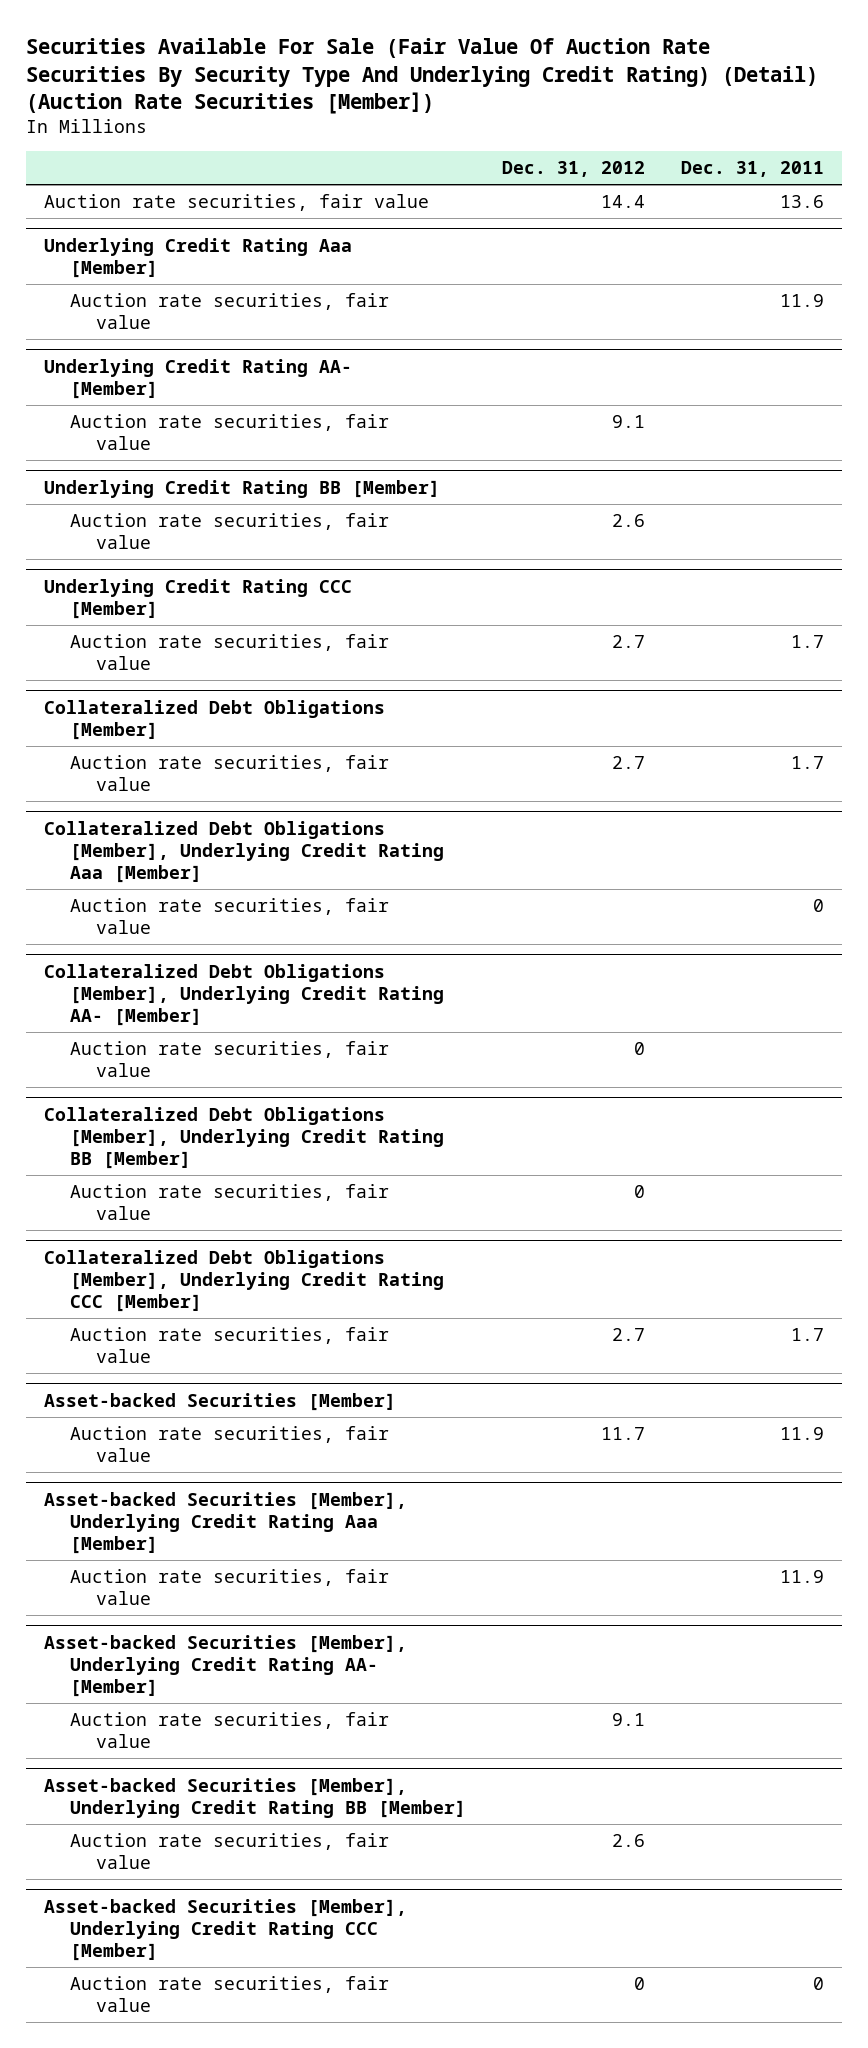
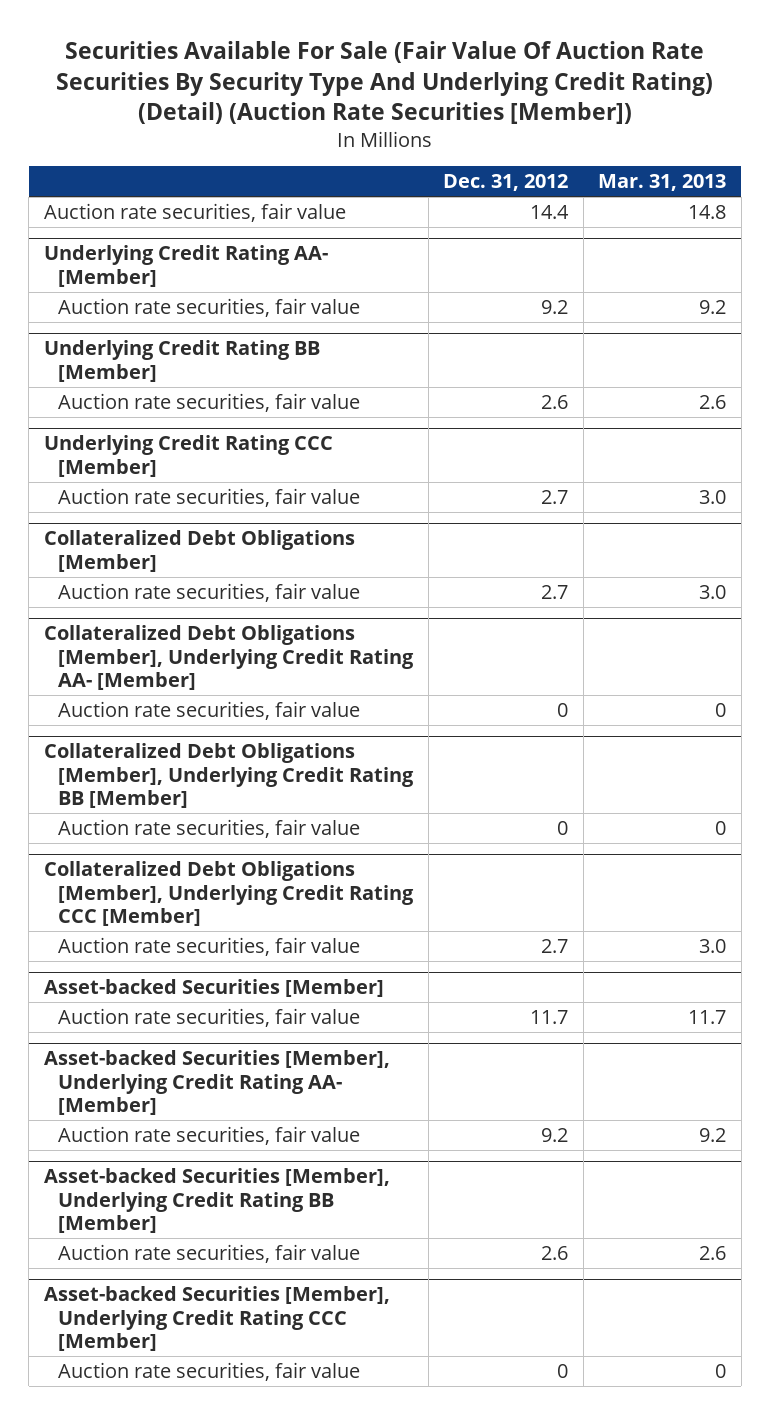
[681,161,825,178] Dec. 31, 2011 -> none
none -> [598,174,727,192] Mar. 31, 2013
[44,237,353,278] Underlying Credit Rating Aaa [Member] -> none
[70,293,390,329] Auction rate securities, fair value -> none
[612,415,646,429] 9.1 -> [541,299,569,314] 9.2
[44,820,445,883] Collateralized Debt Obligations [Member], Underlying Credit Rating Aaa [Member] -> none
[70,898,390,934] Auction rate securities, fair value -> none
[44,1491,408,1554] Asset-backed Securities [Member], Underlying Credit Rating Aaa [Member] -> none
[70,1569,390,1605] Auction rate securities, fair value -> none
[612,1713,646,1727] 9.1 -> [541,1127,569,1142] 9.2

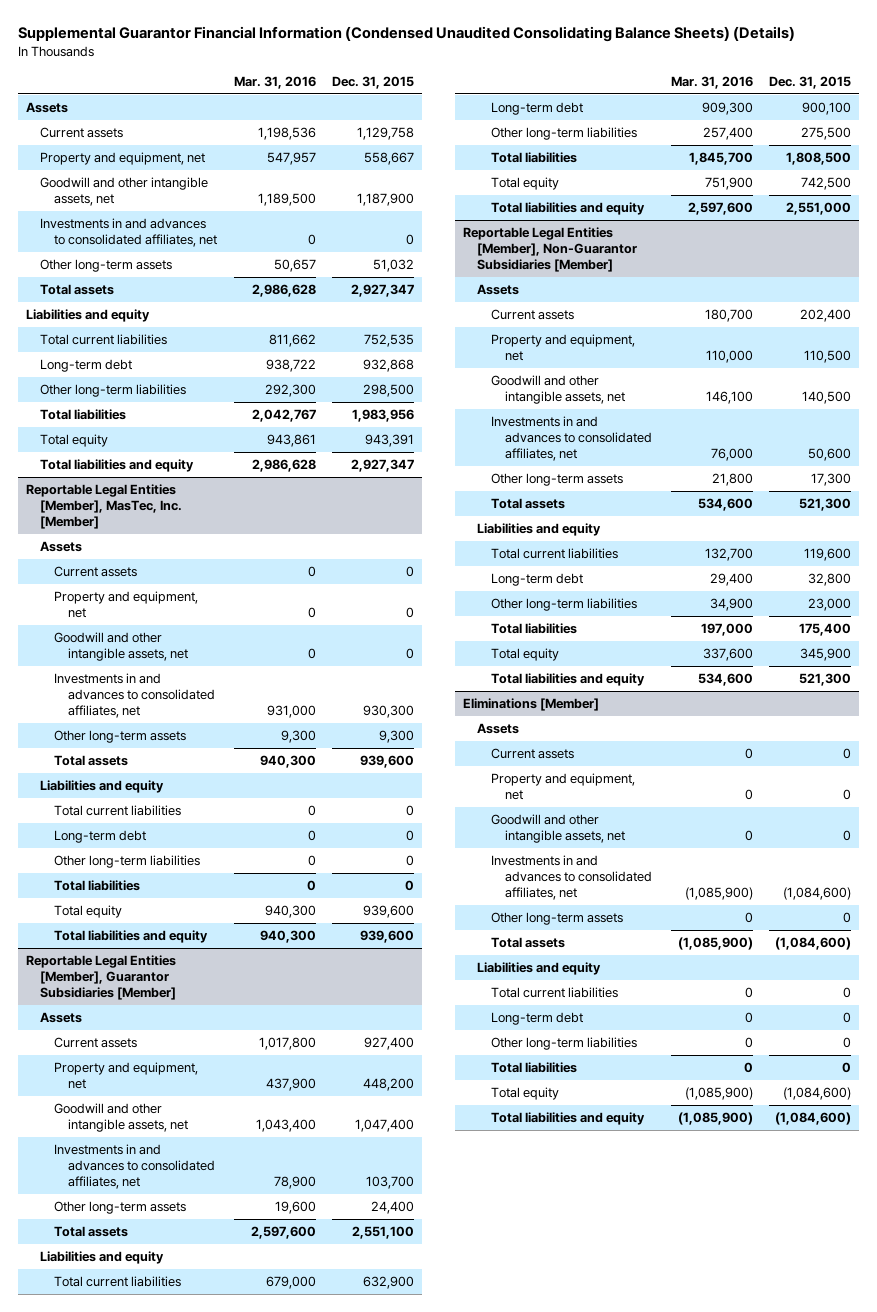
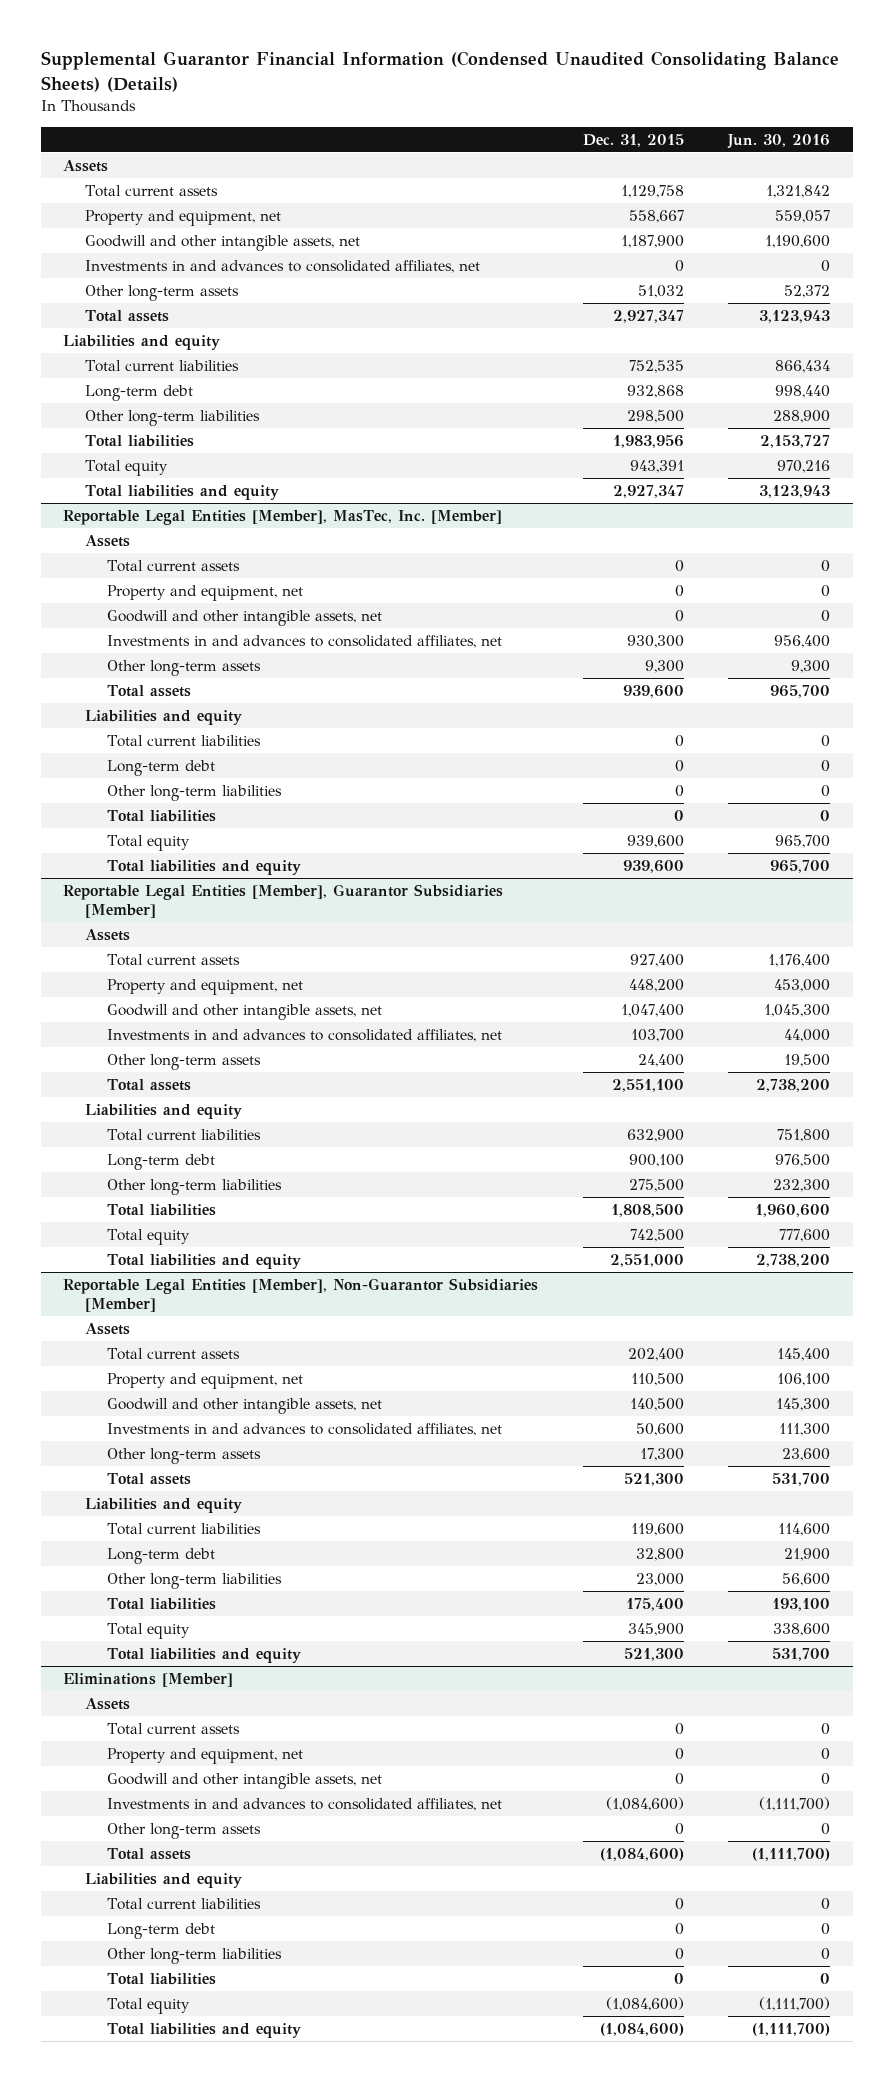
[233,76,316,90] Mar. 31, 2016 -> none
none -> [727,133,831,149] Jun. 30, 2016
[40,127,124,139] Current assets -> [84,184,218,197] Total current assets
[54,566,138,578] Current assets -> [106,559,240,572] Total current assets
[54,1037,138,1049] Current assets -> [106,953,240,966] Total current assets
[491,309,575,321] Current assets -> [106,1347,240,1360] Total current assets
[491,748,575,760] Current assets -> [106,1722,240,1735] Total current assets

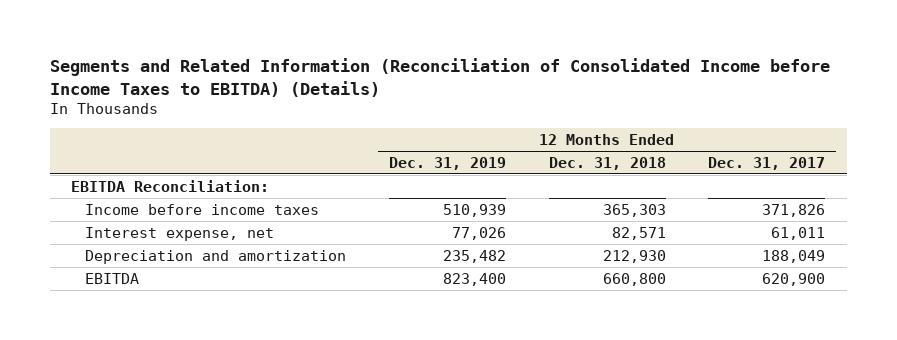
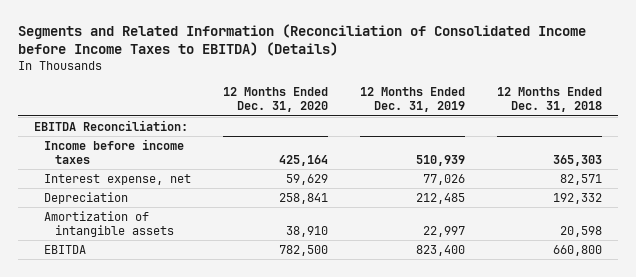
[708,156,826,170] Dec. 31, 2017 -> none
none -> [223,86,329,113] 12 Months Ended Dec. 31, 2020
[85,249,347,264] Depreciation and amortization -> none
none -> [44,191,129,204] Depreciation
none -> [44,210,174,238] Amortization of intangible assets

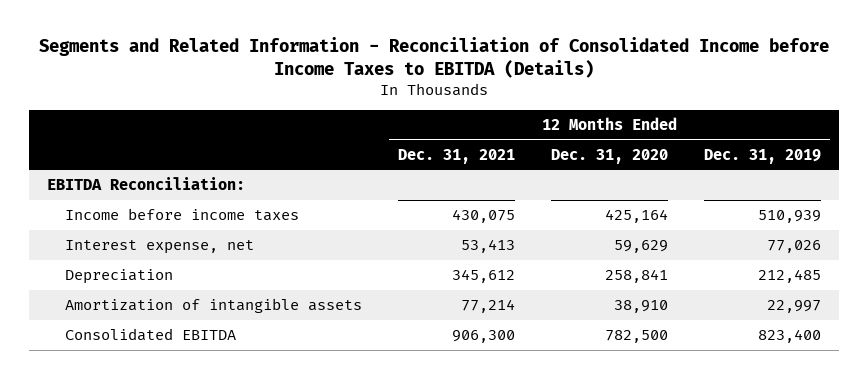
[18,24,587,57] Segments and Related Information (Reconciliation of Consolidated Income before Income Taxes to EBITDA) (Details) -> [39,36,830,78] Segments and Related Information - Reconciliation of Consolidated Income before Income Taxes to EBITDA (Details)
[496,86,602,113] 12 Months Ended Dec. 31, 2018 -> none
none -> [398,148,516,164] Dec. 31, 2021
[44,244,87,254] EBITDA -> [65,328,237,342] Consolidated EBITDA

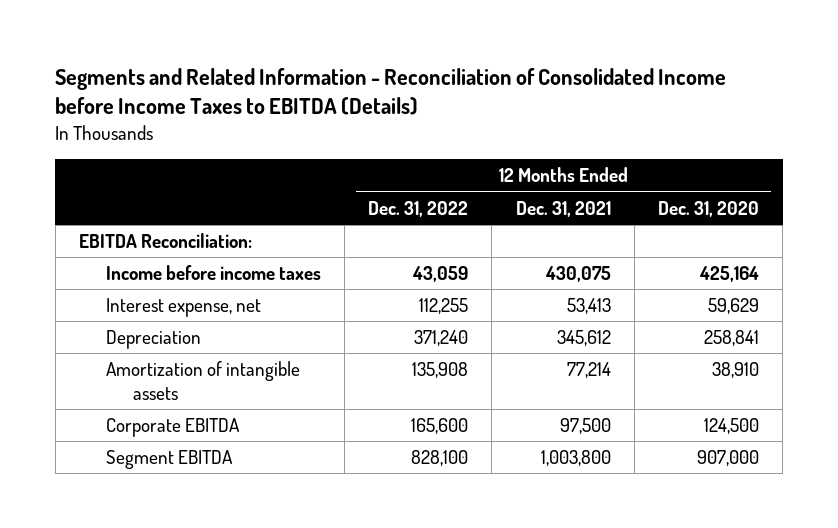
[704,148,822,164] Dec. 31, 2019 -> none
none -> [368,200,469,217] Dec. 31, 2022
none -> [105,418,240,438] Corporate EBITDA
[65,328,237,342] Consolidated EBITDA -> [105,450,233,470] Segment EBITDA
[452,330,516,344] 906,300 -> [540,450,611,467] 1,003,800
[605,330,669,344] 782,500 -> [696,450,759,467] 907,000

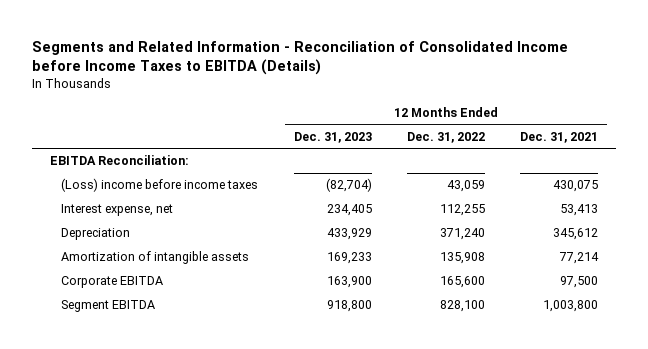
[657,200,759,217] Dec. 31, 2020 -> none
none -> [293,132,372,144] Dec. 31, 2023
[105,265,321,281] Income before income taxes -> [61,178,259,193] (Loss) income before income taxes

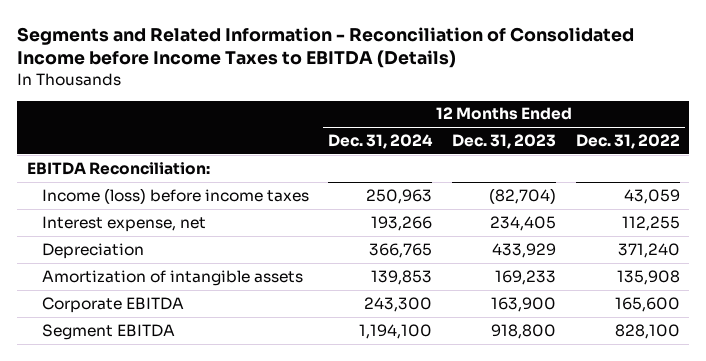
[520,132,599,144] Dec. 31, 2021 -> none
none -> [328,133,434,149] Dec. 31, 2024
[61,178,259,193] (Loss) income before income taxes -> [41,187,309,204] Income (loss) before income taxes

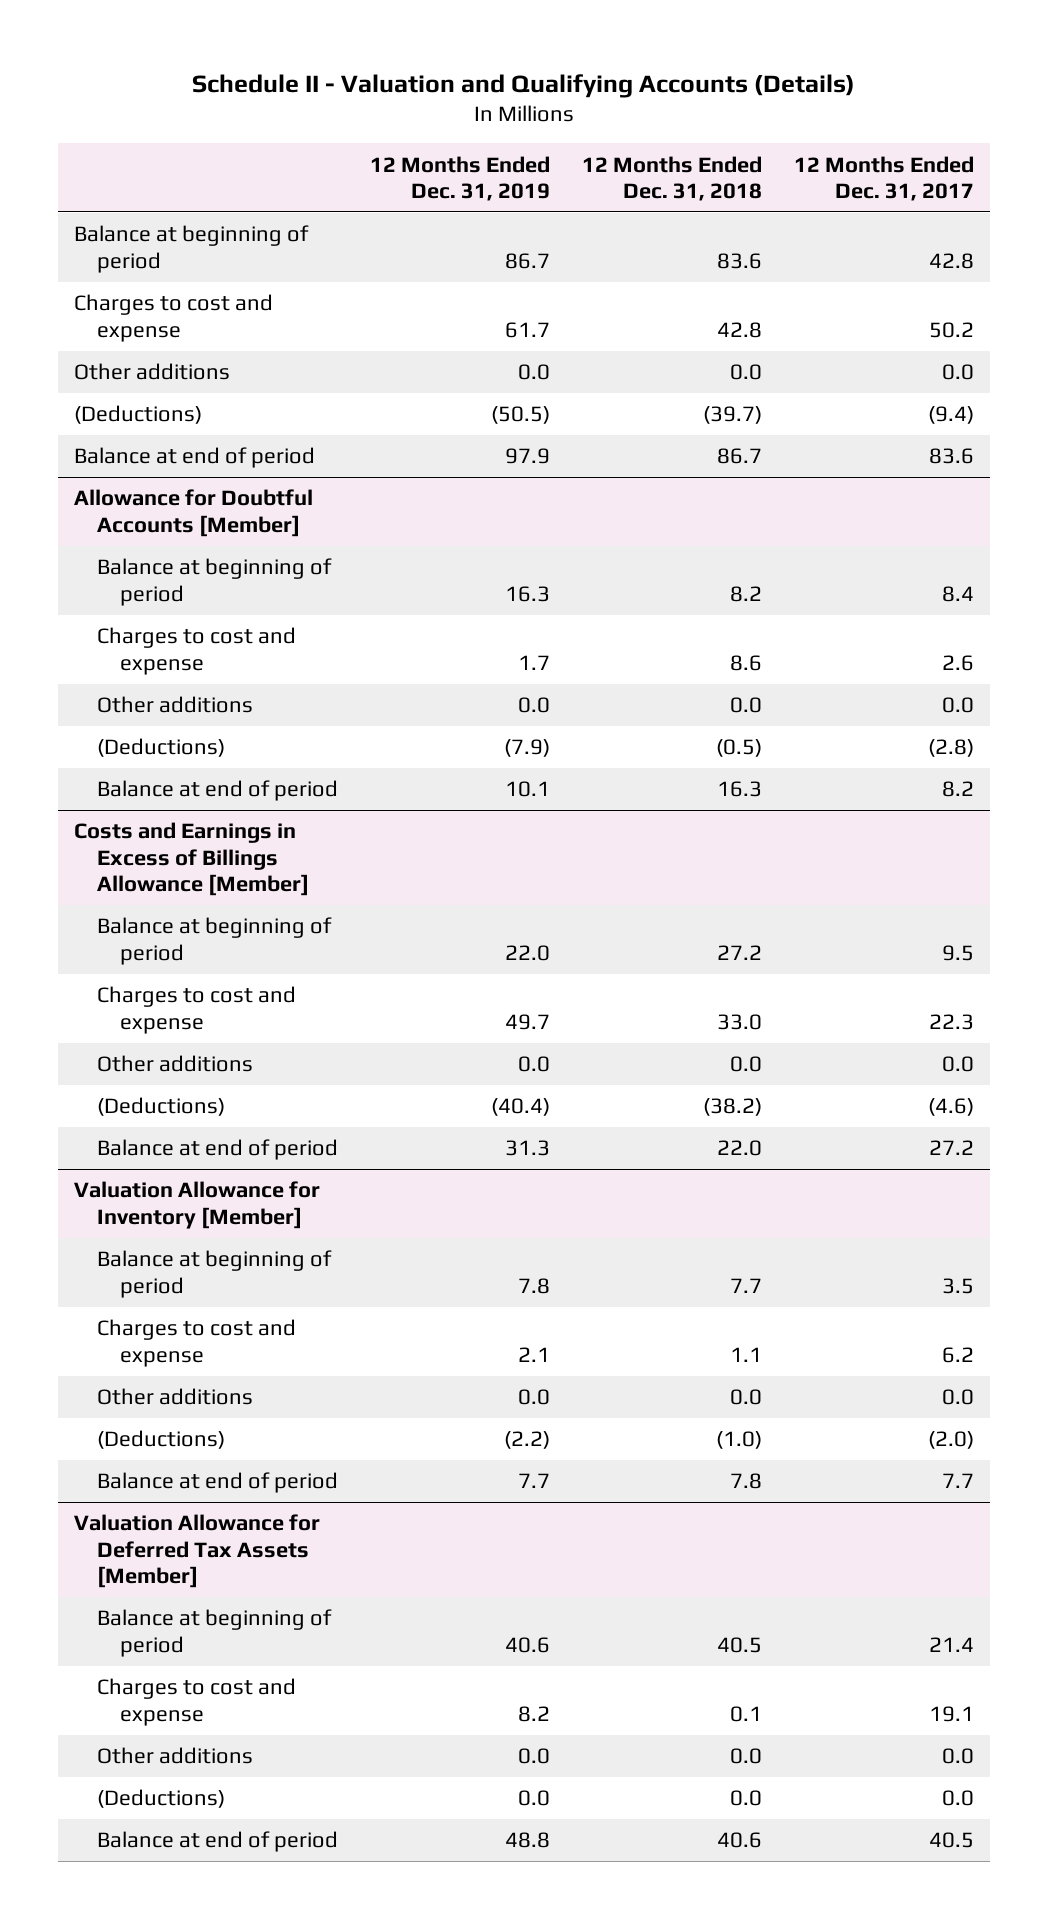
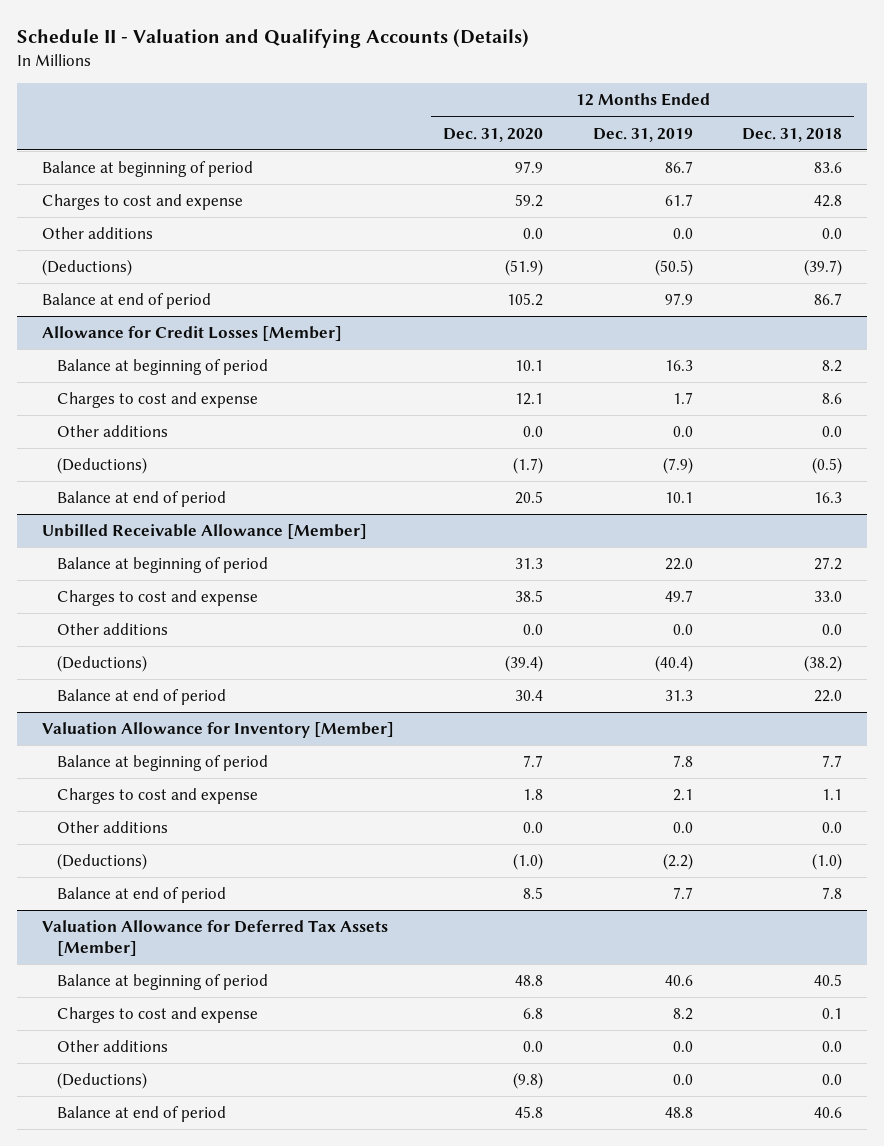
[793,155,974,201] 12 Months Ended Dec. 31, 2017 -> none
none -> [443,127,544,142] Dec. 31, 2020
[73,489,313,537] Allowance for Doubtful Accounts [Member] -> [41,326,342,342] Allowance for Credit Losses [Member]
[73,822,309,897] Costs and Earnings in Excess of Billings Allowance [Member] -> none
none -> [41,524,367,540] Unbilled Receivable Allowance [Member]

